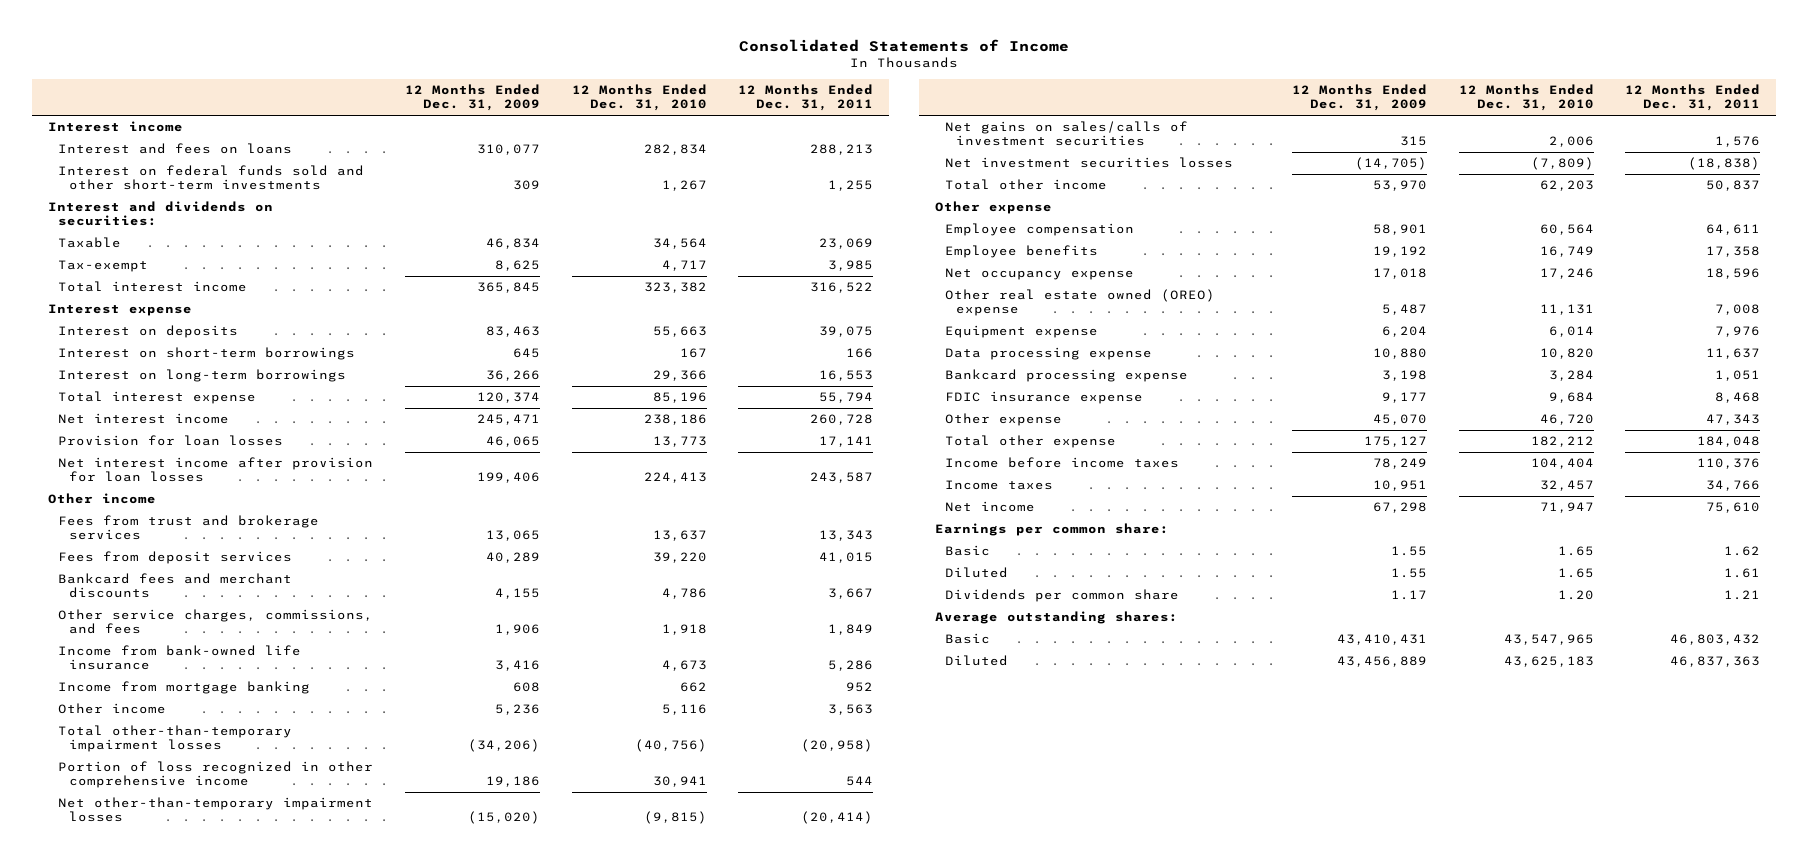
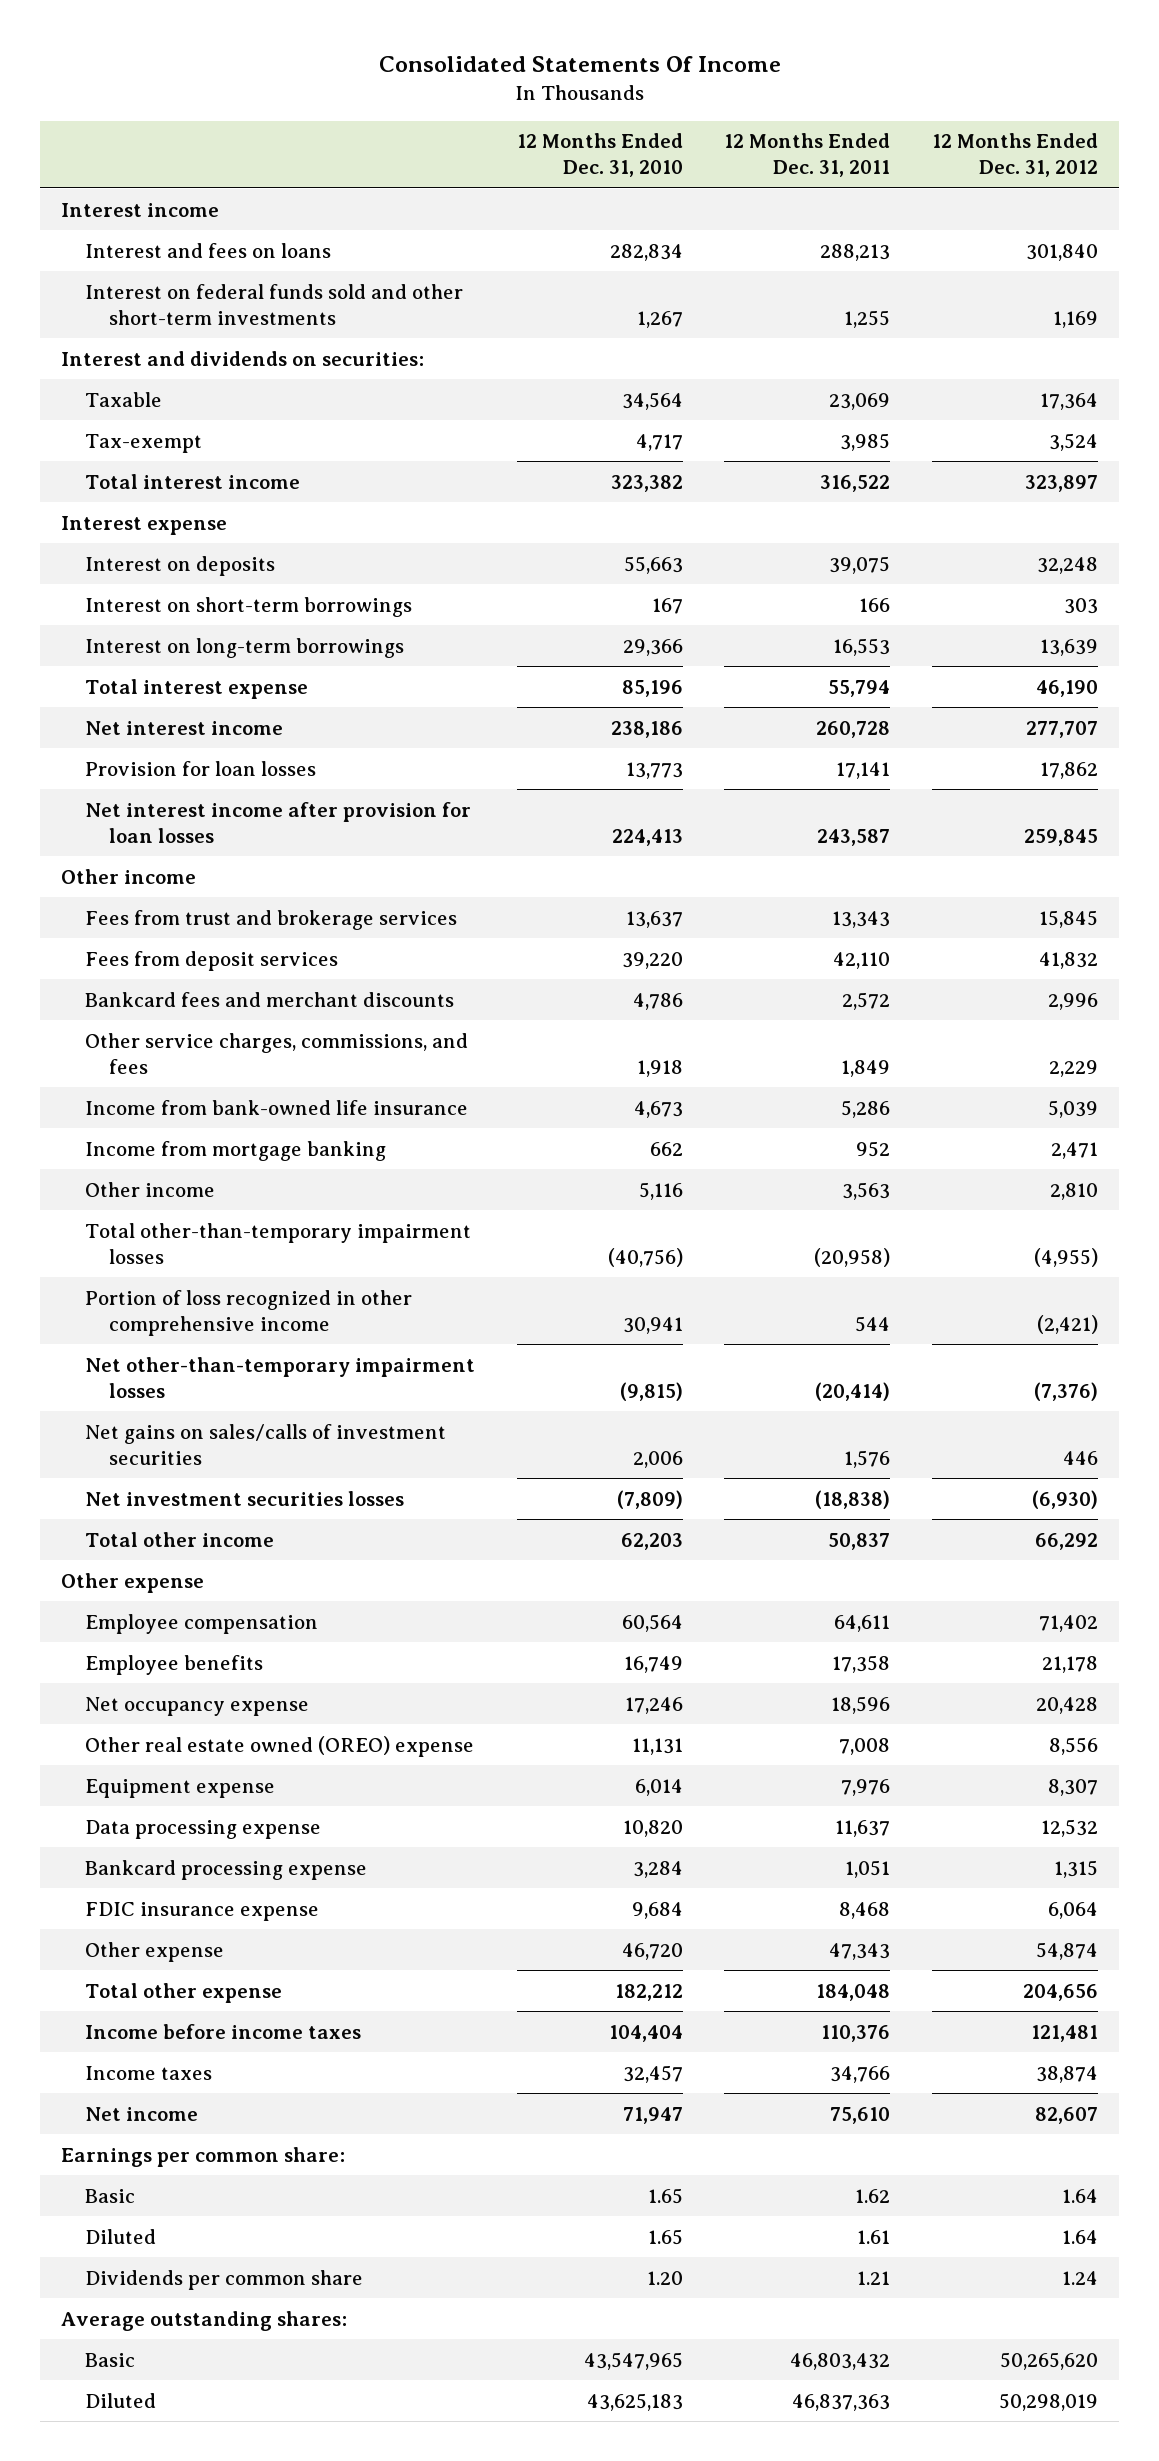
[739,38,1070,52] Consolidated Statements of Income -> [378,56,781,73] Consolidated Statements Of Income
[404,84,540,112] 12 Months Ended Dec. 31, 2009 -> none
none -> [932,133,1099,178] 12 Months Ended Dec. 31, 2012
[819,552,874,564] 41,015 -> [833,951,891,969] 42,110
[828,588,874,600] 3,667 -> [842,991,891,1010] 2,572

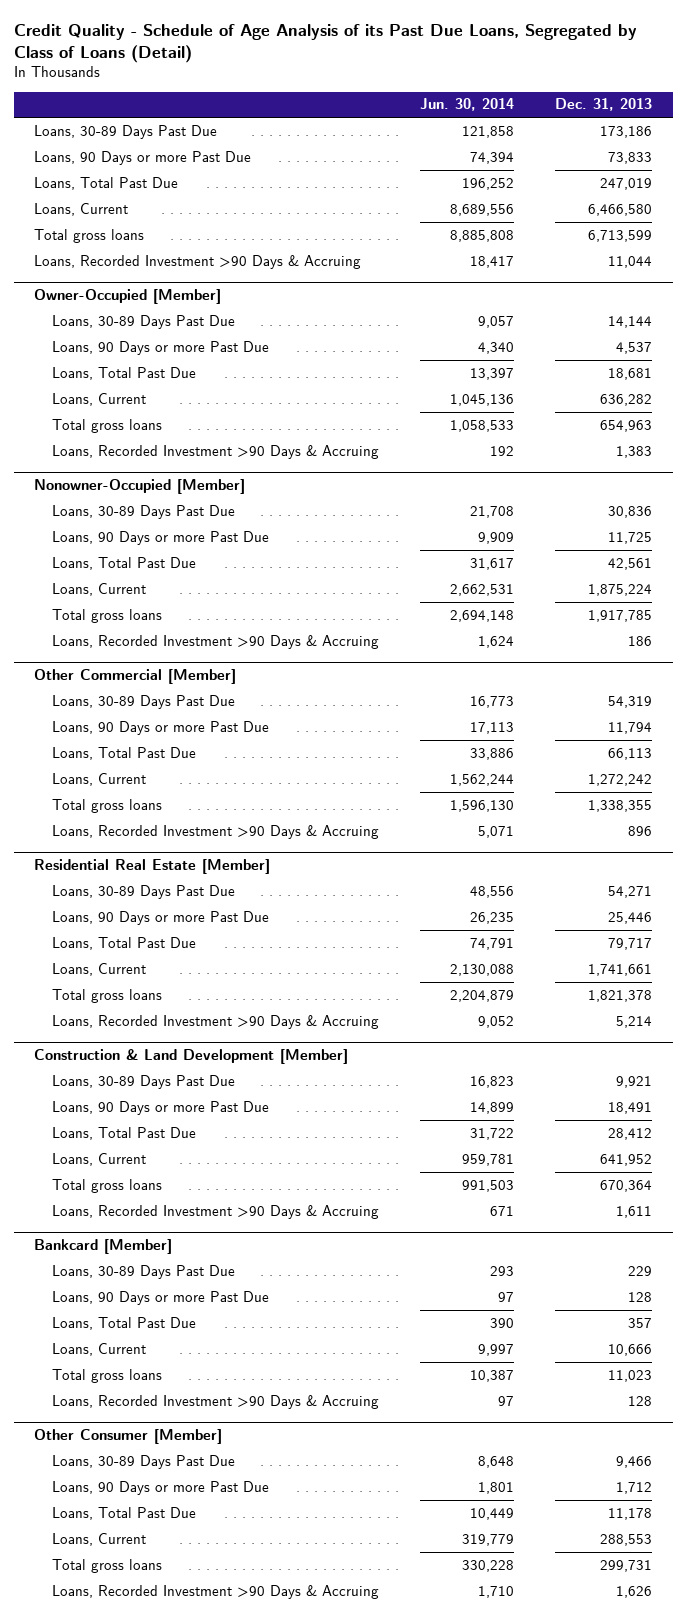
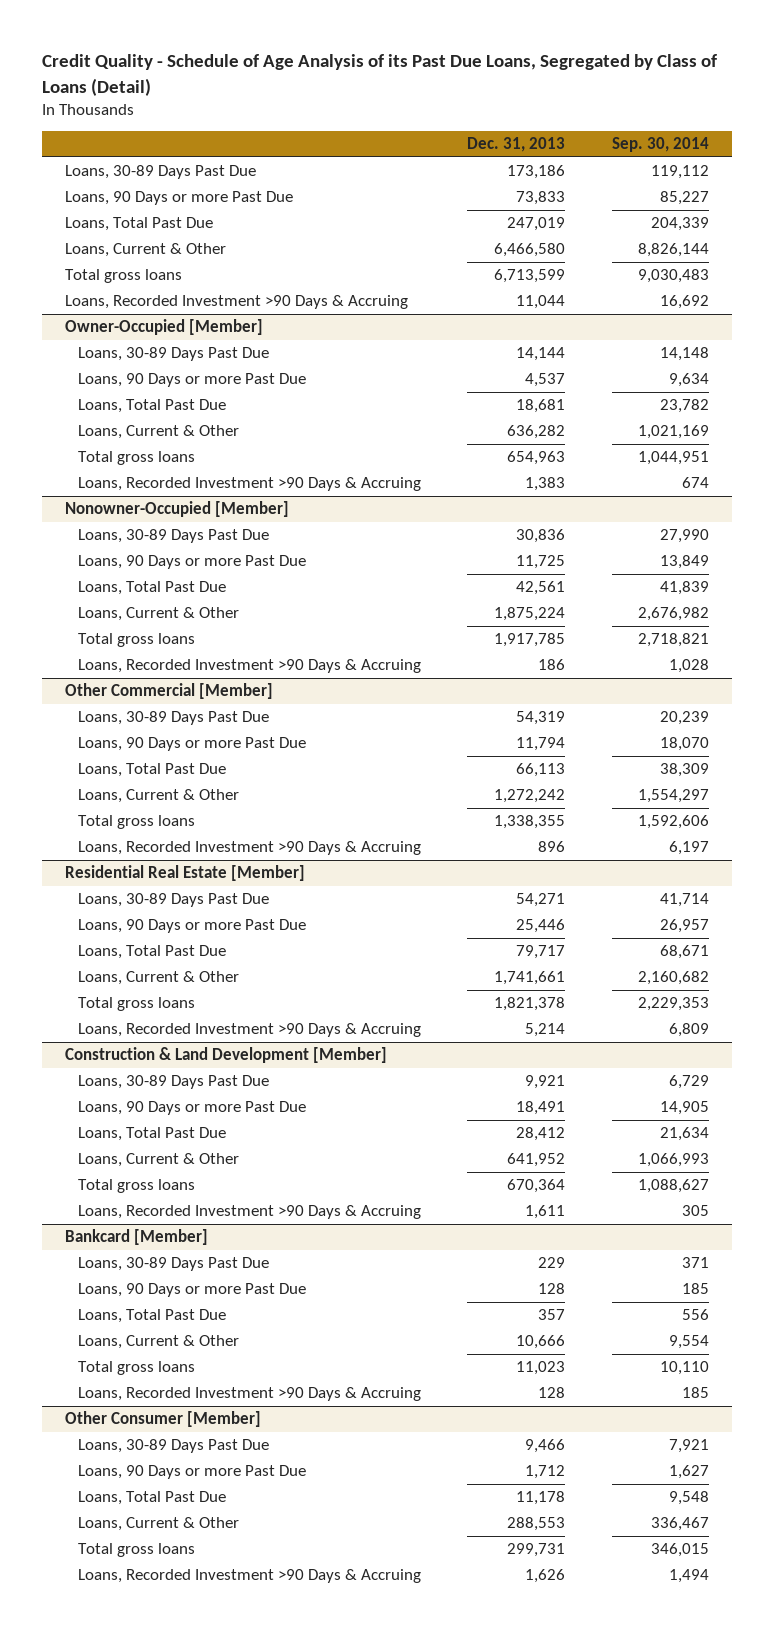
[419,98,514,112] Jun. 30, 2014 -> none
none -> [611,137,709,153] Sep. 30, 2014
[34,202,129,216] Loans, Current -> [65,243,227,258] Loans, Current & Other
[51,392,146,406] Loans, Current -> [77,425,239,440] Loans, Current & Other
[51,582,146,596] Loans, Current -> [77,607,239,622] Loans, Current & Other
[51,772,146,786] Loans, Current -> [77,789,239,804] Loans, Current & Other
[51,962,146,976] Loans, Current -> [77,971,239,986] Loans, Current & Other
[51,1152,146,1166] Loans, Current -> [77,1153,239,1168] Loans, Current & Other
[51,1342,146,1356] Loans, Current -> [77,1335,239,1350] Loans, Current & Other
[51,1532,146,1546] Loans, Current -> [77,1517,239,1532] Loans, Current & Other

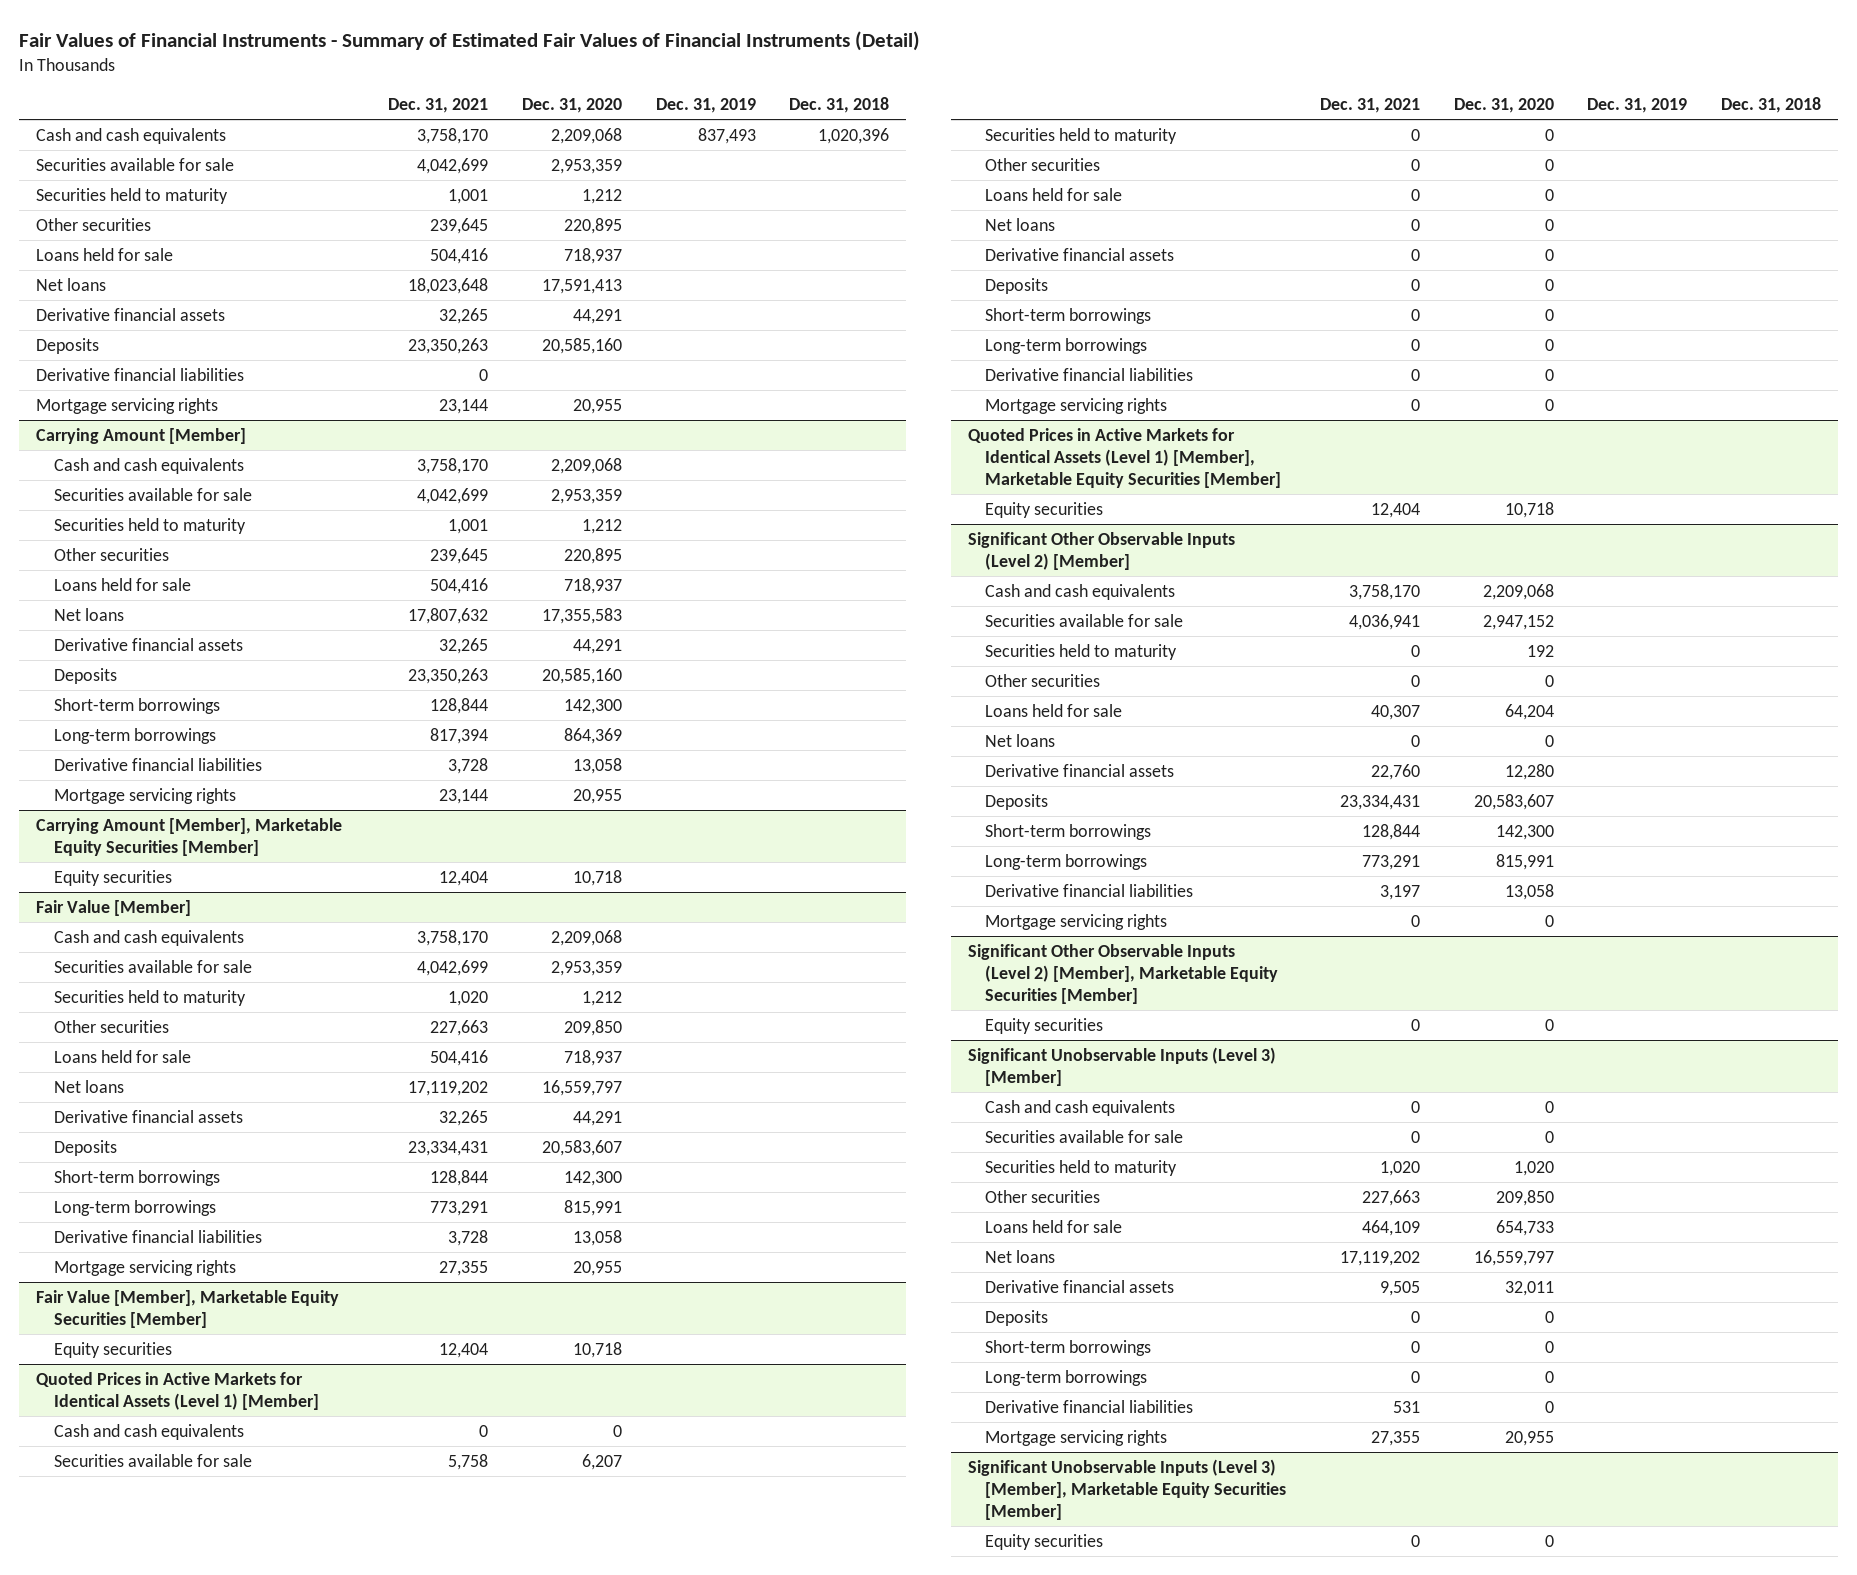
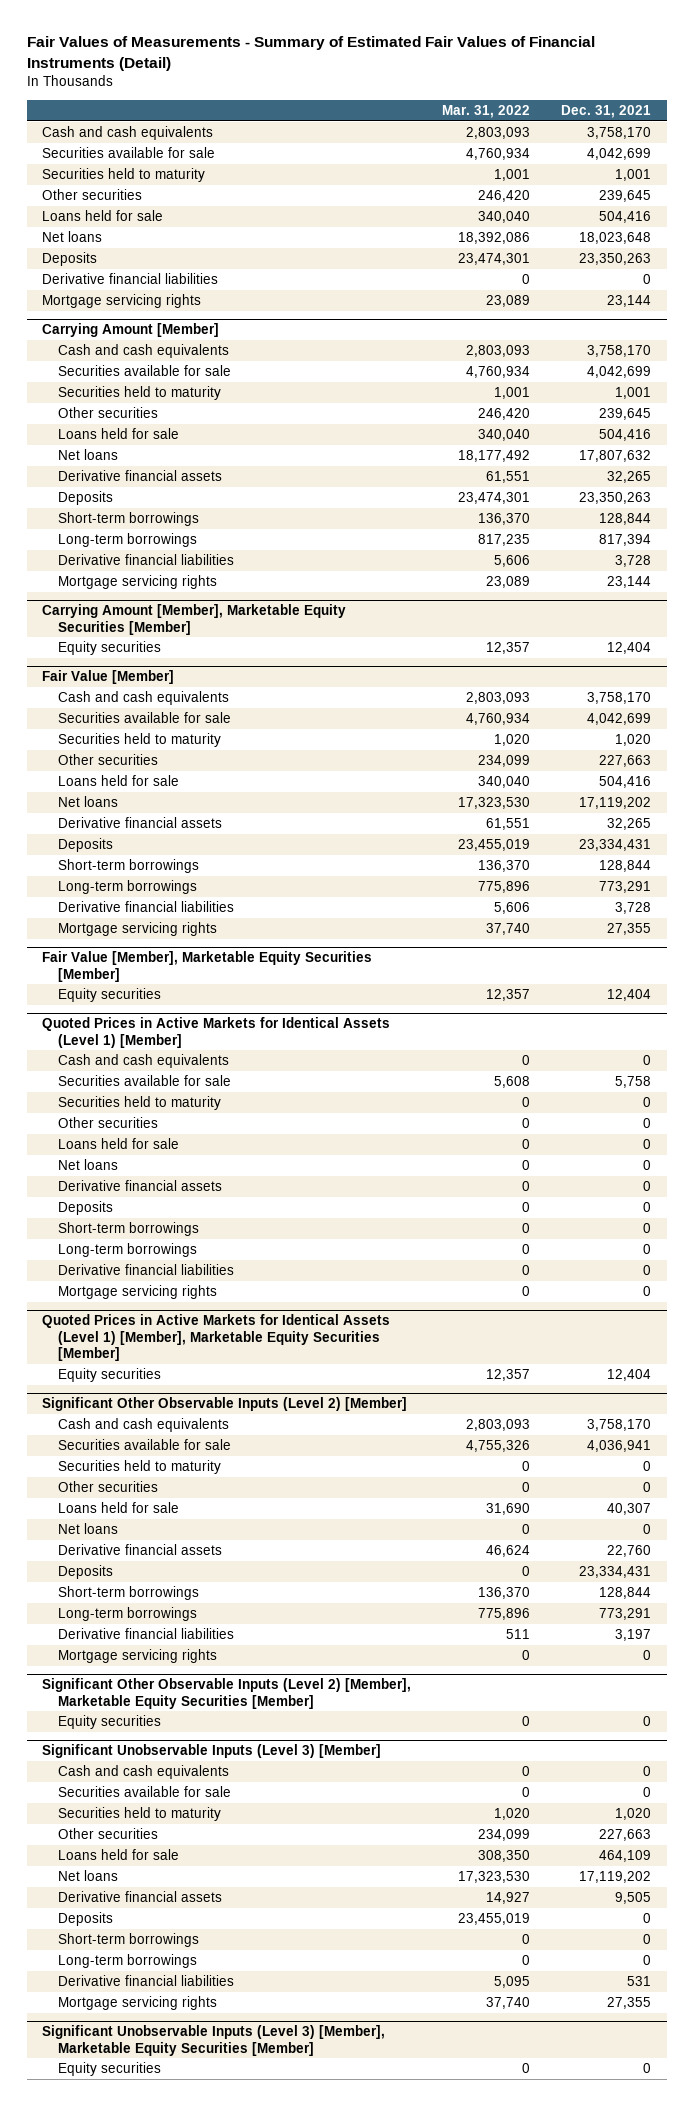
[19,30,921,51] Fair Values of Financial Instruments - Summary of Estimated Fair Values of Financial Instruments (Detail) -> [26,36,595,72] Fair Values of Measurements - Summary of Estimated Fair Values of Financial Instruments (Detail)
[522,97,623,113] Dec. 31, 2020 -> none
[655,97,756,113] Dec. 31, 2019 -> none
[789,96,890,113] Dec. 31, 2018 -> none
none -> [442,104,531,118] Mar. 31, 2022
[36,307,226,321] Derivative financial assets -> none

